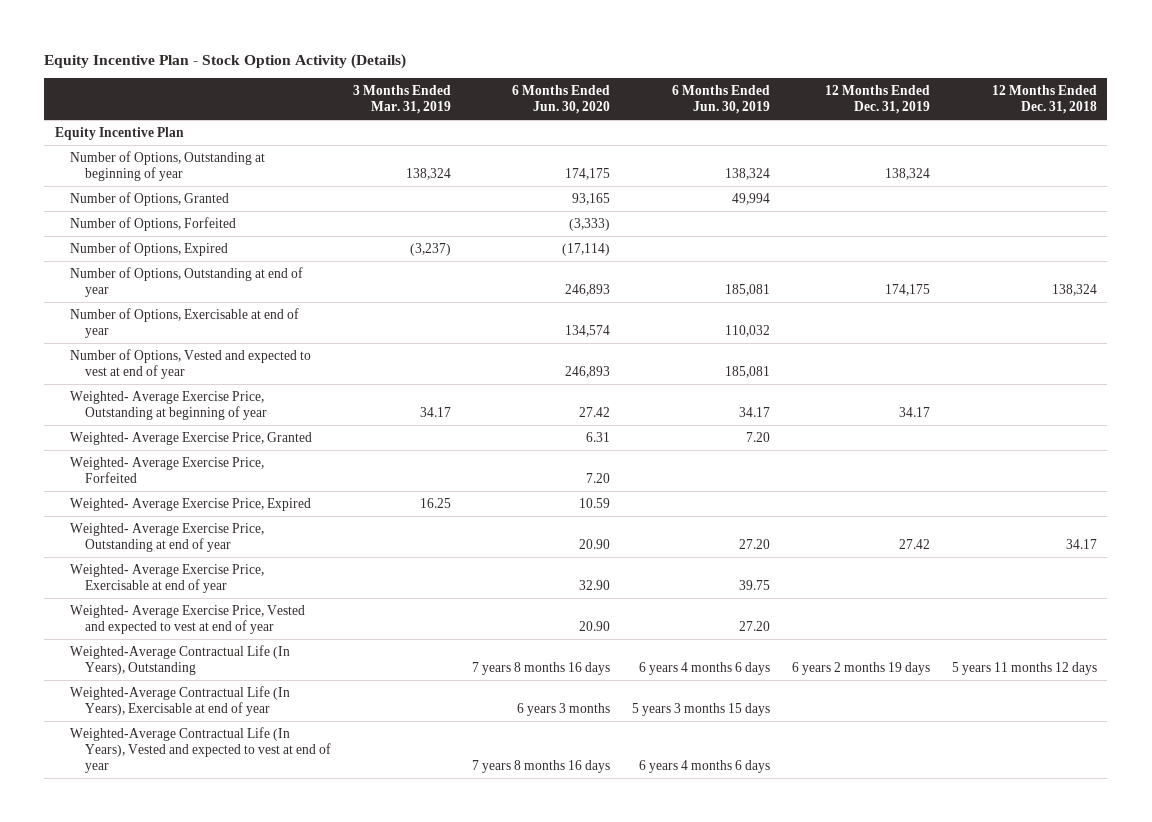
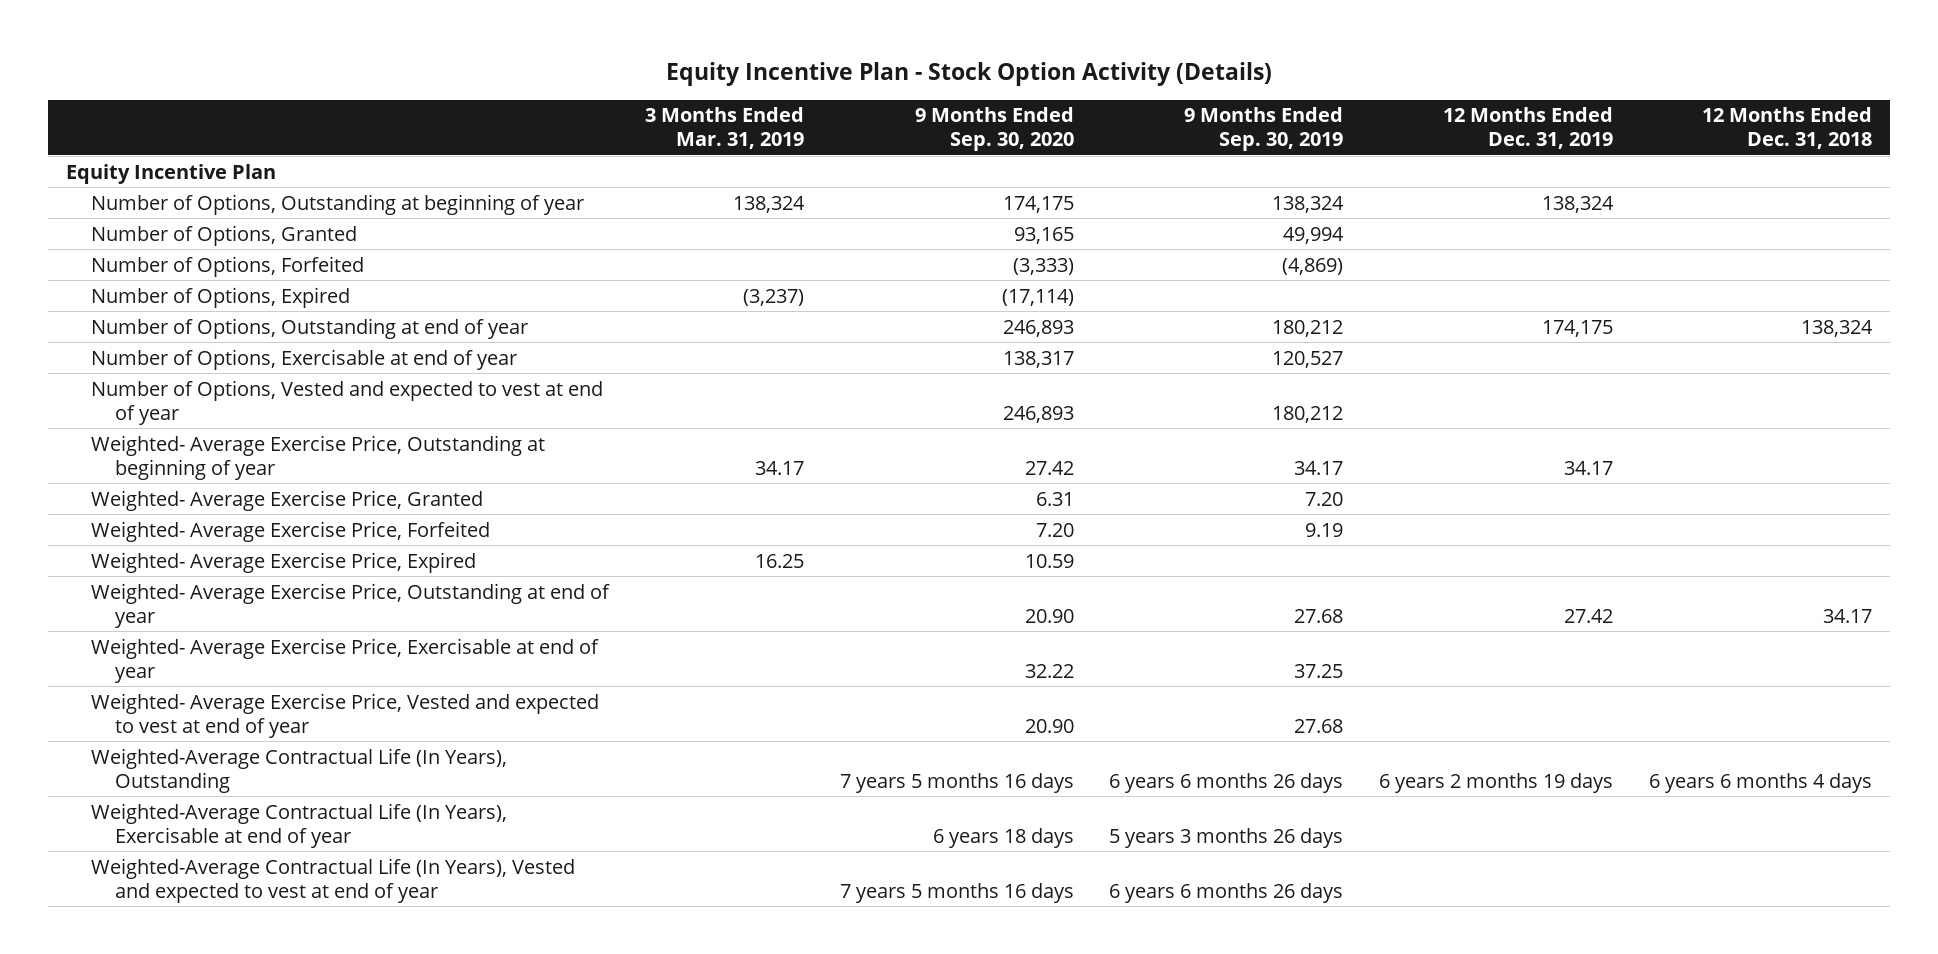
[512,84,611,115] 6 Months Ended Jun. 30, 2020 -> none
[672,84,771,115] 6 Months Ended Jun. 30, 2019 -> none
none -> [914,107,1074,152] 9 Months Ended Sep. 30, 2020
none -> [1184,107,1344,152] 9 Months Ended Sep. 30, 2019
[951,661,1097,675] 5 years 11 months 12 days -> [1649,772,1873,793] 6 years 6 months 4 days

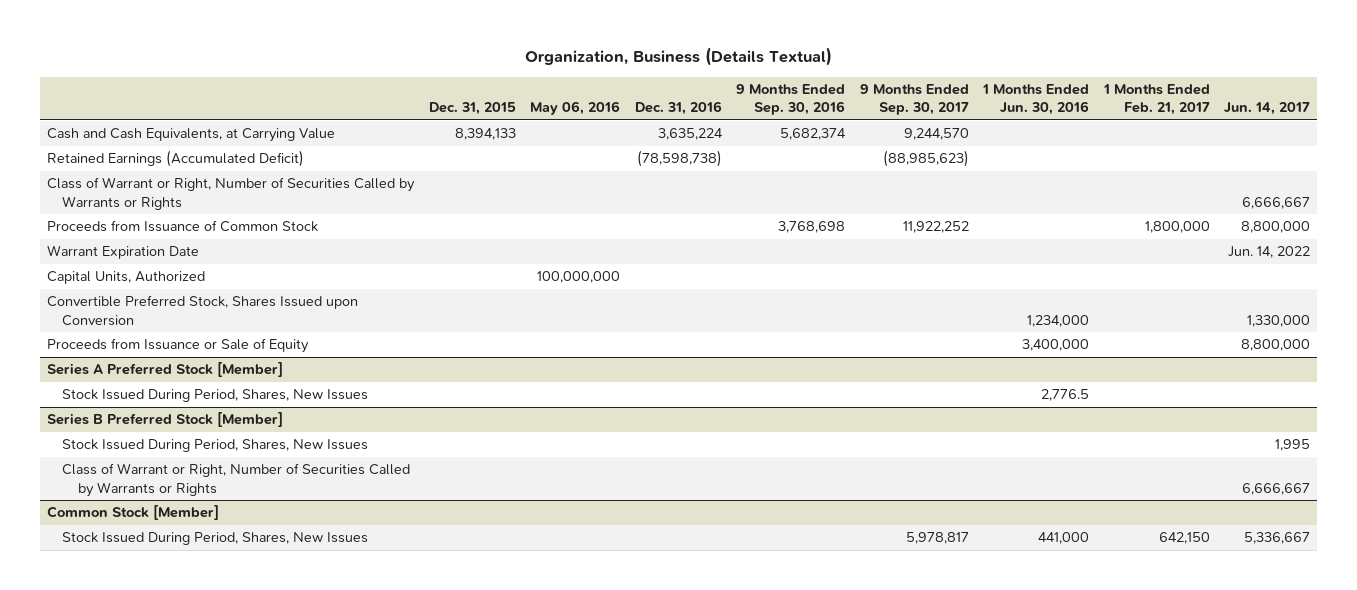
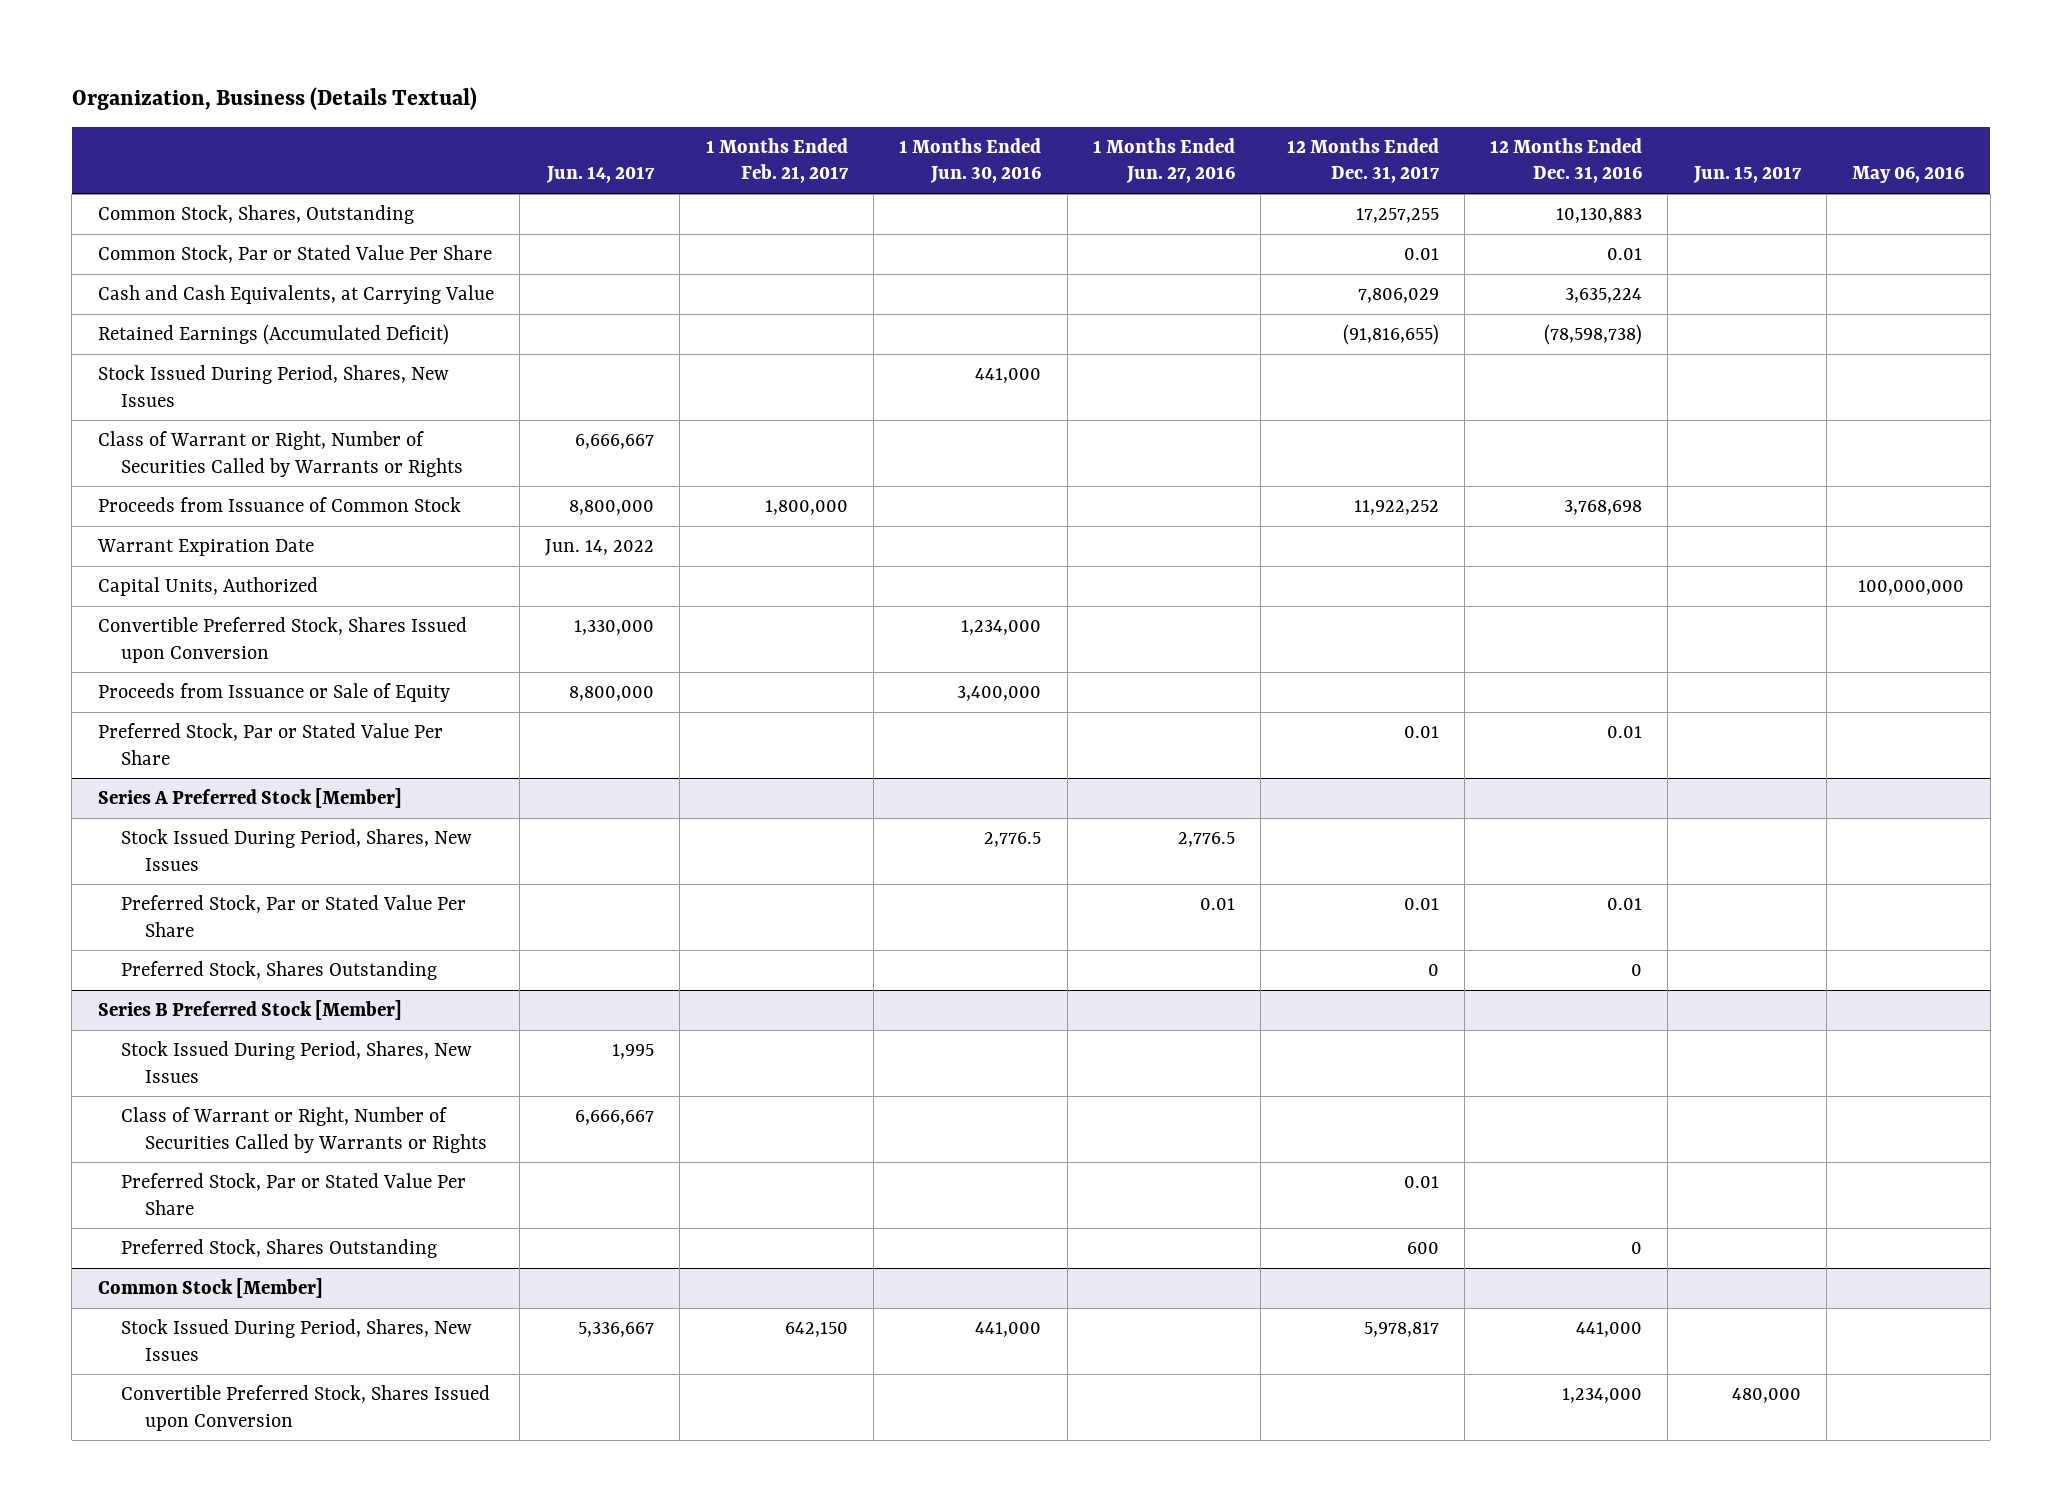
[428,102,516,116] Dec. 31, 2015 -> none
[634,101,722,116] Dec. 31, 2016 -> none
[736,83,846,116] 9 Months Ended Sep. 30, 2016 -> none
[859,83,969,116] 9 Months Ended Sep. 30, 2017 -> none
none -> [1092,137,1235,184] 1 Months Ended Jun. 27, 2016
none -> [1286,137,1440,184] 12 Months Ended Dec. 31, 2017
none -> [1490,137,1643,184] 12 Months Ended Dec. 31, 2016
none -> [1692,166,1802,184] Jun. 15, 2017
none -> [97,204,414,224] Common Stock, Shares, Outstanding
none -> [97,244,492,263] Common Stock, Par or Stated Value Per Share
none -> [97,364,449,407] Stock Issued During Period, Shares, New Issues
none -> [97,722,443,765] Preferred Stock, Par or Stated Value Per Share
none -> [121,894,467,937] Preferred Stock, Par or Stated Value Per Share
none -> [121,960,438,980] Preferred Stock, Shares Outstanding
none -> [121,1172,467,1215] Preferred Stock, Par or Stated Value Per Share
none -> [121,1238,438,1258] Preferred Stock, Shares Outstanding
none -> [121,1384,491,1431] Convertible Preferred Stock, Shares Issued upon Conversion

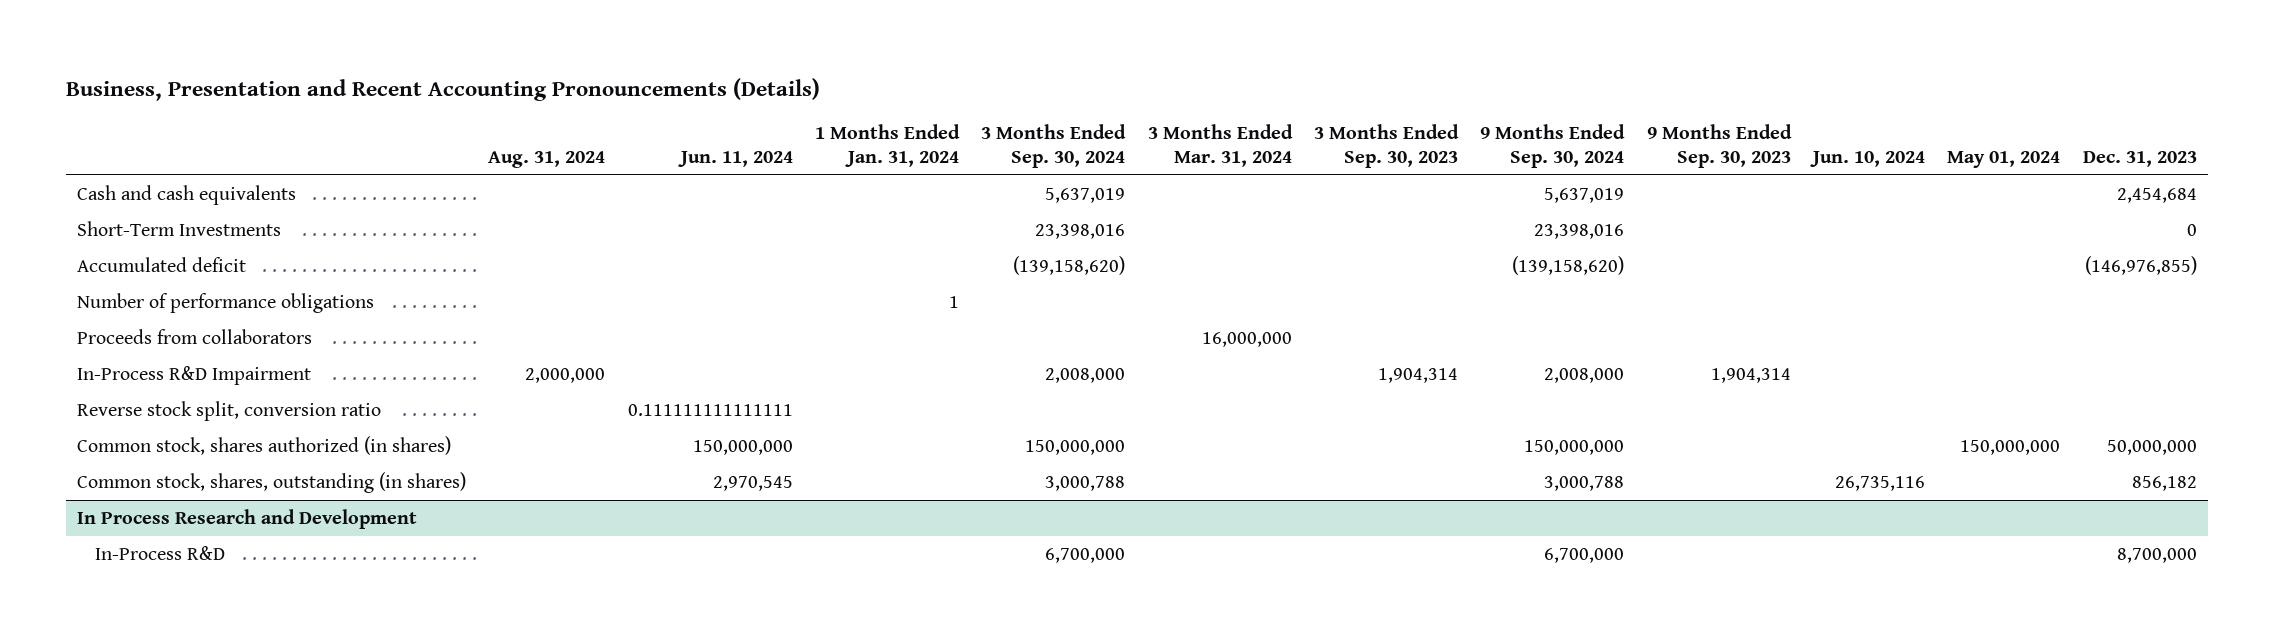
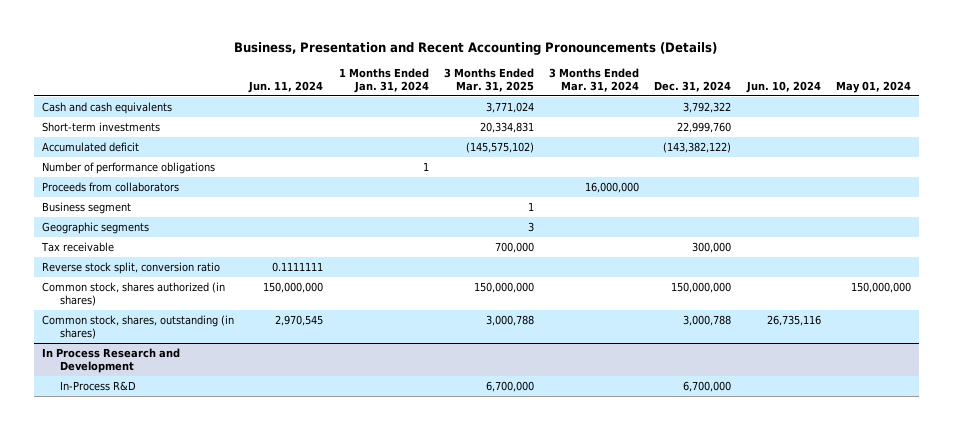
[488,150,606,168] Aug. 31, 2024 -> none
[981,124,1127,168] 3 Months Ended Sep. 30, 2024 -> none
[1314,124,1460,168] 3 Months Ended Sep. 30, 2023 -> none
[1480,124,1626,168] 9 Months Ended Sep. 30, 2024 -> none
[1646,124,1792,168] 9 Months Ended Sep. 30, 2023 -> none
[2082,150,2197,167] Dec. 31, 2023 -> none
none -> [443,67,534,92] 3 Months Ended Mar. 31, 2025
none -> [654,80,732,92] Dec. 31, 2024
[77,221,282,237] Short-Term Investments -> [41,121,160,132] Short-term investments
[77,366,312,386] In-Process R&D Impairment -> none
none -> [41,201,131,214] Business segment
none -> [41,221,149,234] Geographic segments
none -> [40,241,114,252] Tax receivable
[627,404,793,417] 0.111111111111111 -> [272,261,324,272] 0.1111111

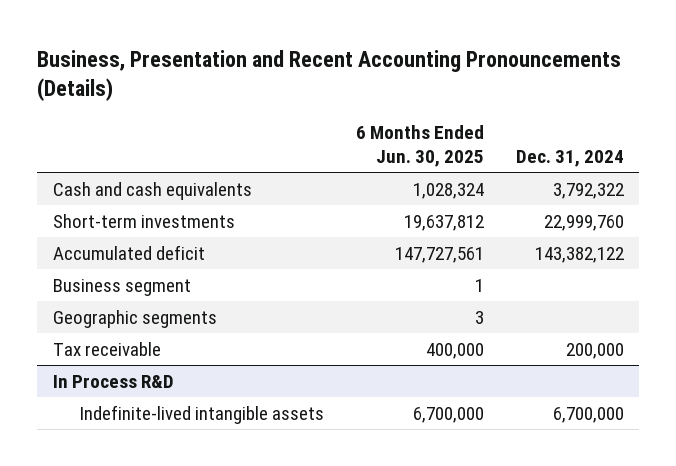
[248,80,324,93] Jun. 11, 2024 -> none
[338,67,429,93] 1 Months Ended Jan. 31, 2024 -> none
[443,67,534,92] 3 Months Ended Mar. 31, 2025 -> none
[549,67,640,92] 3 Months Ended Mar. 31, 2024 -> none
[745,80,821,93] Jun. 10, 2024 -> none
[835,80,911,93] May 01, 2024 -> none
none -> [355,124,484,167] 6 Months Ended Jun. 30, 2025
[41,161,215,174] Number of performance obligations -> none
[41,181,179,192] Proceeds from collaborators -> none
[663,141,732,153] (143,382,122) -> [534,246,624,263] 143,382,122
[41,261,220,274] Reverse stock split, conversion ratio -> none
[41,281,225,306] Common stock, shares authorized (in shares) -> none
[41,314,234,339] Common stock, shares, outstanding (in shares) -> none
[692,241,732,253] 300,000 -> [565,342,624,359] 200,000
[41,347,180,373] In Process Research and Development -> [52,374,174,388] In Process R&D
[59,380,136,391] In-Process R&D -> [78,404,324,424] Indefinite-lived intangible assets

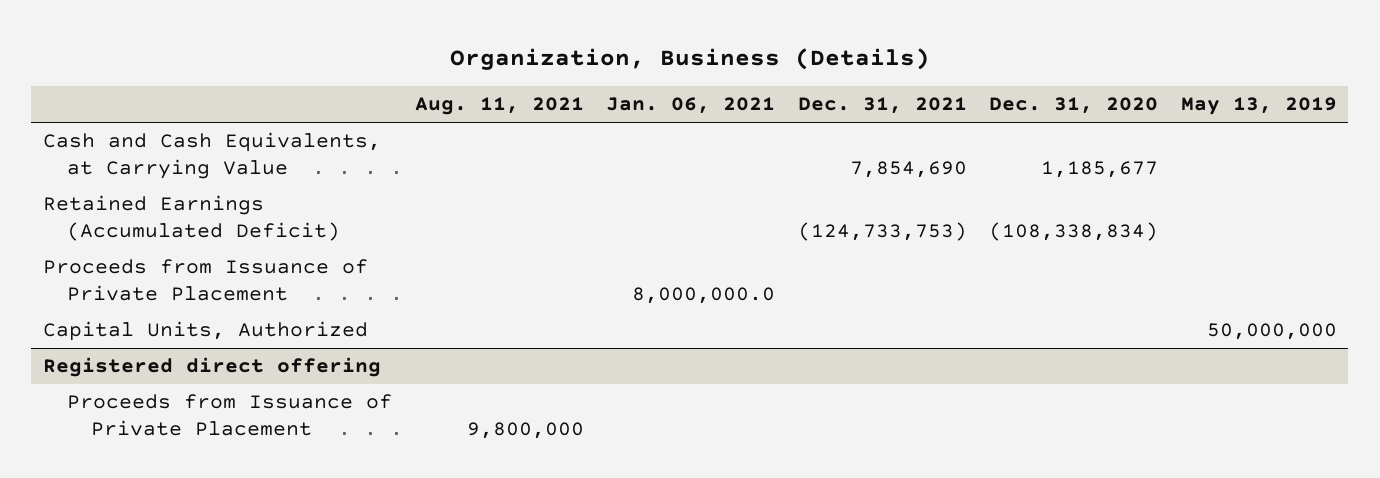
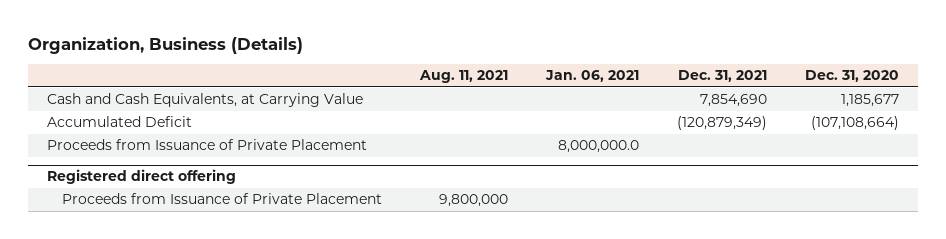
[1180,97,1337,116] May 13, 2019 -> none
[42,195,340,242] Retained Earnings (Accumulated Deficit) -> [46,116,192,128] Accumulated Deficit
[797,222,967,242] (124,733,753) -> [677,116,768,131] (120,879,349)
[989,222,1159,242] (108,338,834) -> [811,116,900,131] (107,108,664)
[42,321,368,342] Capital Units, Authorized -> none

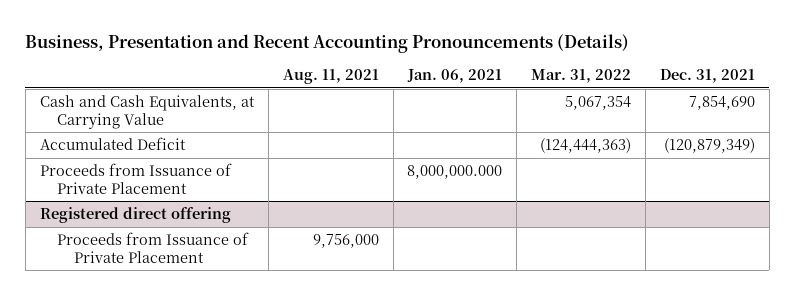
[27,36,303,54] Organization, Business (Details) -> [25,33,630,53] Business, Presentation and Recent Accounting Pronouncements (Details)
[805,70,900,83] Dec. 31, 2020 -> none
none -> [531,69,632,84] Mar. 31, 2022
[558,140,640,154] 8,000,000.0 -> [407,165,503,180] 8,000,000.000
[438,194,508,208] 9,800,000 -> [312,234,379,249] 9,756,000

